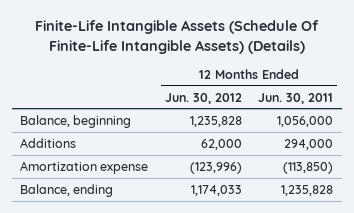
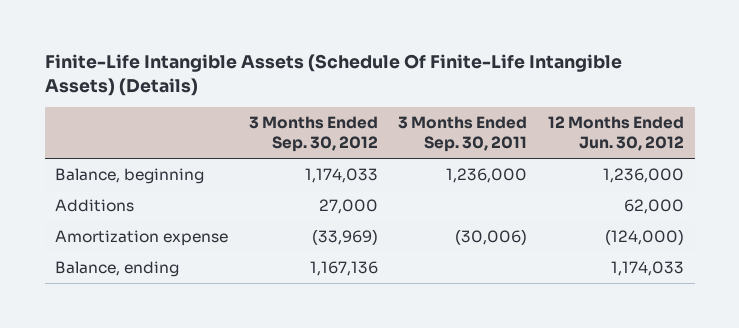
[258,92,334,104] Jun. 30, 2011 -> none
none -> [248,116,378,153] 3 Months Ended Sep. 30, 2012
none -> [398,116,528,153] 3 Months Ended Sep. 30, 2011
[189,115,242,127] 1,235,828 -> [603,168,685,184] 1,236,000
[189,161,242,174] (123,996) -> [605,229,685,246] (124,000)

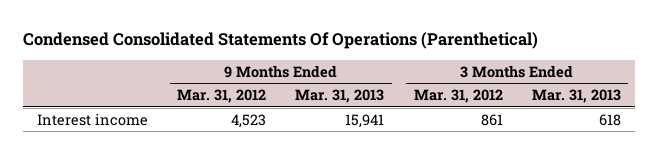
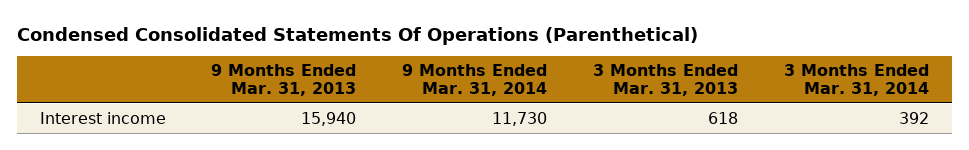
[177,89,267,104] Mar. 31, 2012 -> none
[413,89,503,104] Mar. 31, 2012 -> none
none -> [402,64,548,97] 9 Months Ended Mar. 31, 2014
none -> [784,64,930,97] 3 Months Ended Mar. 31, 2014
[345,113,385,128] 15,941 -> [301,112,357,127] 15,940

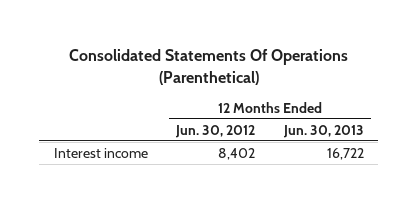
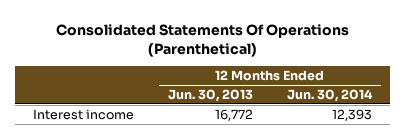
[175,124,256,138] Jun. 30, 2012 -> none
none -> [287,89,374,103] Jun. 30, 2014
[326,147,364,160] 16,722 -> [215,108,254,121] 16,772

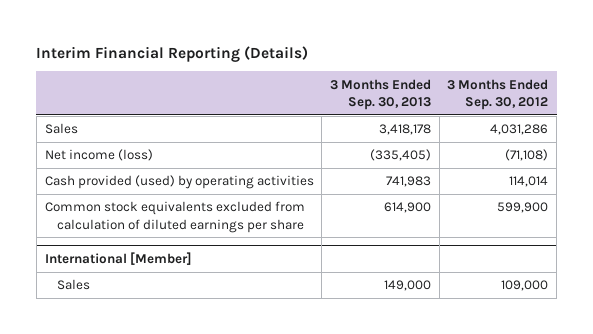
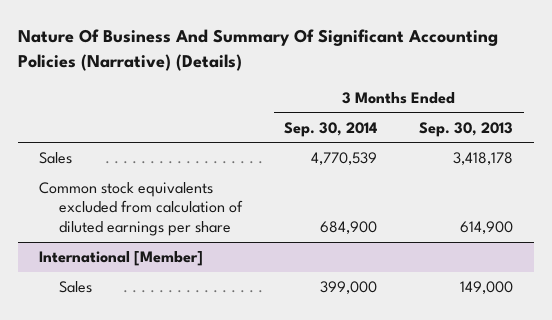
[36,45,309,62] Interim Financial Reporting (Details) -> [17,29,498,71] Nature Of Business And Summary Of Significant Accounting Policies (Narrative) (Details)
[447,78,549,110] 3 Months Ended Sep. 30, 2012 -> none
none -> [284,121,378,137] Sep. 30, 2014
[44,149,153,162] Net income (loss) -> none
[44,175,314,190] Cash provided (used) by operating activities -> none

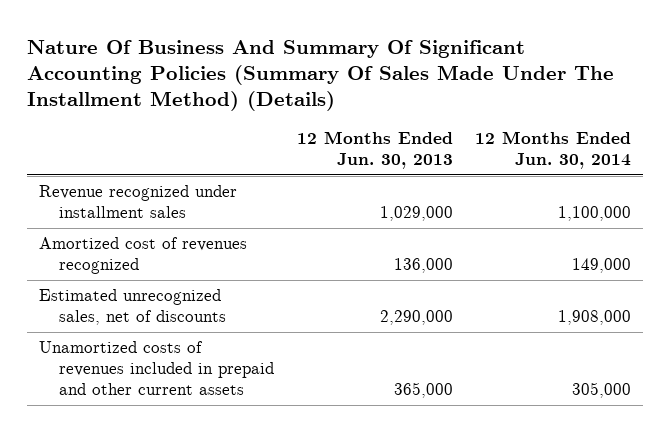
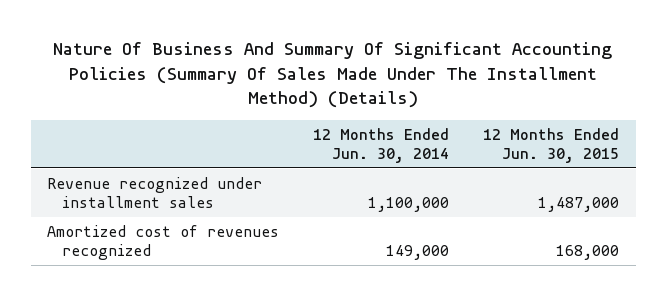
[296,131,453,170] 12 Months Ended Jun. 30, 2013 -> none
none -> [483,127,620,164] 12 Months Ended Jun. 30, 2015
[38,289,227,326] Estimated unrecognized sales, net of discounts -> none
[38,341,275,395] Unamortized costs of revenues included in prepaid and other current assets -> none

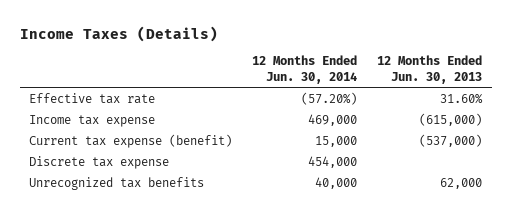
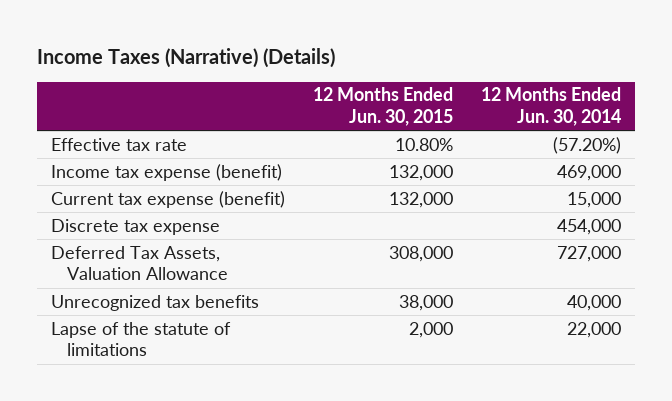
[19,25,218,42] Income Taxes (Details) -> [37,48,336,69] Income Taxes (Narrative) (Details)
[376,55,482,85] 12 Months Ended Jun. 30, 2013 -> none
none -> [312,87,453,126] 12 Months Ended Jun. 30, 2015
[29,114,156,127] Income tax expense -> [51,163,283,181] Income tax expense (benefit)
none -> [51,245,229,281] Deferred Tax Assets, Valuation Allowance
none -> [51,321,232,357] Lapse of the statute of limitations

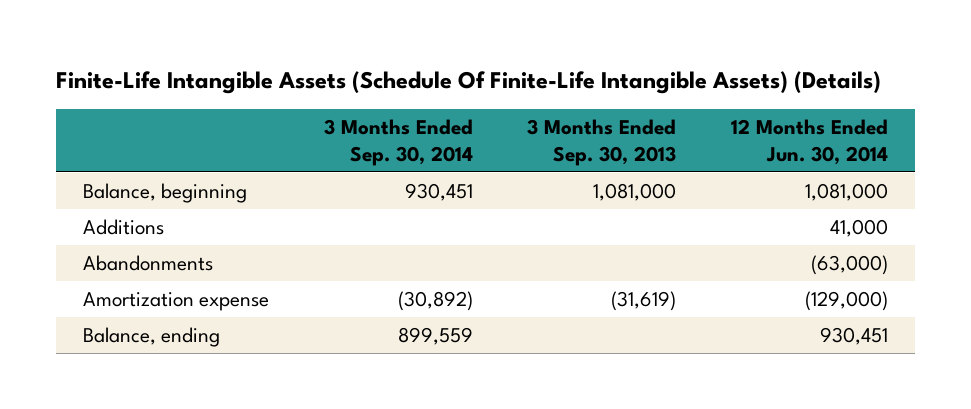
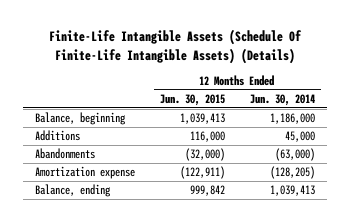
[323,119,473,166] 3 Months Ended Sep. 30, 2014 -> none
[527,119,677,166] 3 Months Ended Sep. 30, 2013 -> none
none -> [159,93,225,106] Jun. 30, 2015
[804,182,888,201] 1,081,000 -> [269,113,315,125] 1,186,000
[829,218,888,237] 41,000 -> [284,131,315,143] 45,000
[804,290,888,311] (129,000) -> [269,166,315,180] (128,205)
[819,326,888,345] 930,451 -> [269,185,315,197] 1,039,413

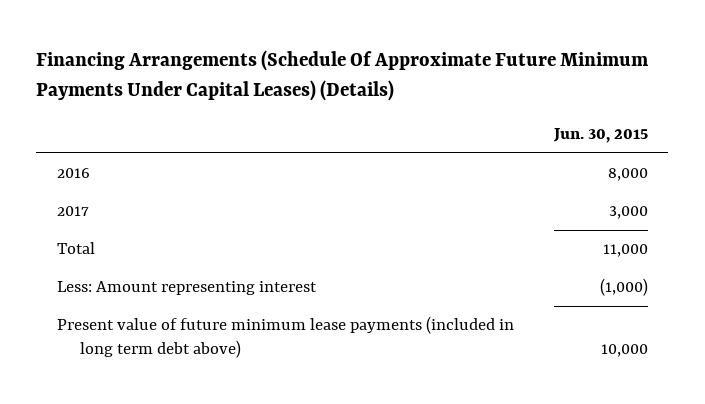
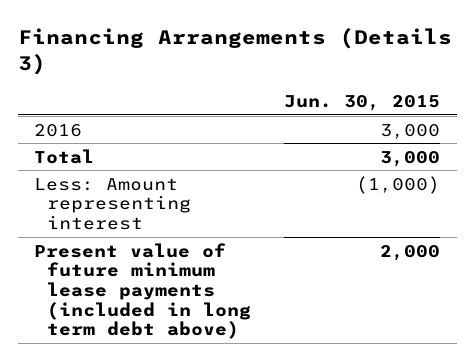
[36,50,650,101] Financing Arrangements (Schedule Of Approximate Future Minimum Payments Under Capital Leases) (Details) -> [17,28,452,76] Financing Arrangements (Details 3)
[56,206,89,217] 2017 -> none
[608,168,649,182] 8,000 -> [380,123,441,139] 3,000
[603,244,649,258] 11,000 -> [380,150,441,167] 3,000
[601,344,649,358] 10,000 -> [380,244,441,261] 2,000

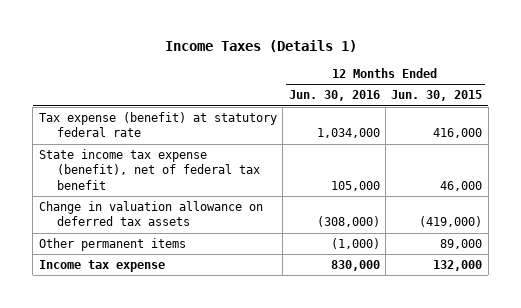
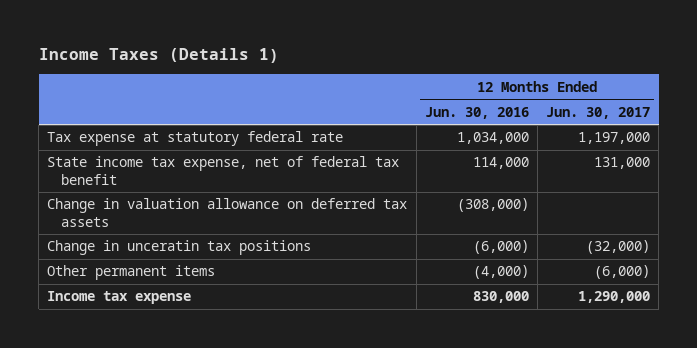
[391,90,483,102] Jun. 30, 2015 -> none
none -> [546,106,651,119] Jun. 30, 2017
[38,112,277,138] Tax expense (benefit) at statutory federal rate -> [47,131,344,147] Tax expense at statutory federal rate
[38,149,261,190] State income tax expense (benefit), net of federal tax benefit -> [47,156,400,185] State income tax expense, net of federal tax benefit
[330,180,380,191] 105,000 -> [472,157,529,170] 114,000
none -> [47,240,312,256] Change in unceratin tax positions
[330,238,380,250] (1,000) -> [472,265,529,280] (4,000)

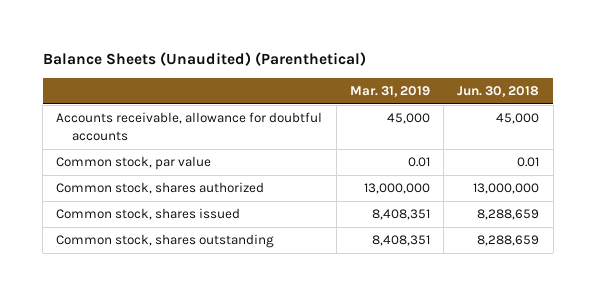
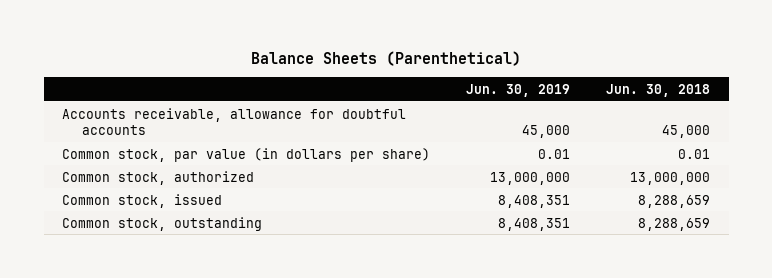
[42,51,366,66] Balance Sheets (Unaudited) (Parenthetical) -> [251,51,522,67] Balance Sheets (Parenthetical)
[349,86,430,98] Mar. 31, 2019 -> none
none -> [466,83,571,97] Jun. 30, 2019
[56,156,212,171] Common stock, par value -> [61,147,430,162] Common stock, par value (in dollars per share)
[56,182,265,195] Common stock, shares authorized -> [61,170,254,185] Common stock, authorized
[56,208,241,221] Common stock, shares issued -> [61,193,222,208] Common stock, issued
[56,234,275,249] Common stock, shares outstanding -> [61,216,262,231] Common stock, outstanding

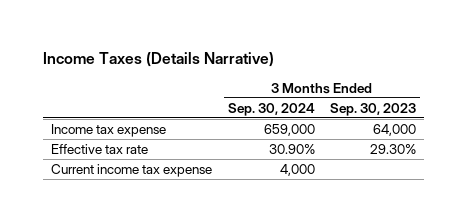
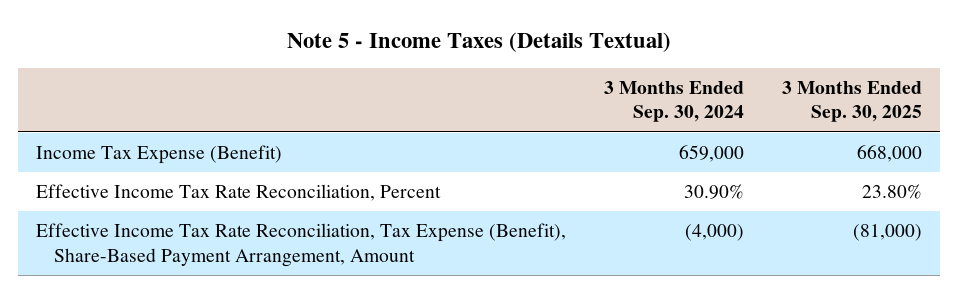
[43,52,275,68] Income Taxes (Details Narrative) -> [287,32,672,53] Note 5 - Income Taxes (Details Textual)
[330,102,417,116] Sep. 30, 2023 -> none
none -> [781,80,922,123] 3 Months Ended Sep. 30, 2025
[50,163,212,177] Current income tax expense -> none
[50,123,166,137] Income tax expense -> [36,145,283,165] Income Tax Expense (Benefit)
[50,143,148,154] Effective tax rate -> [36,184,442,202] Effective Income Tax Rate Reconciliation, Percent
none -> [36,223,567,267] Effective Income Tax Rate Reconciliation, Tax Expense (Benefit), Share-Based Payment Arrangement, Amount

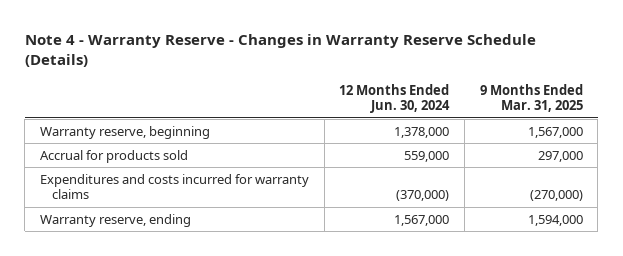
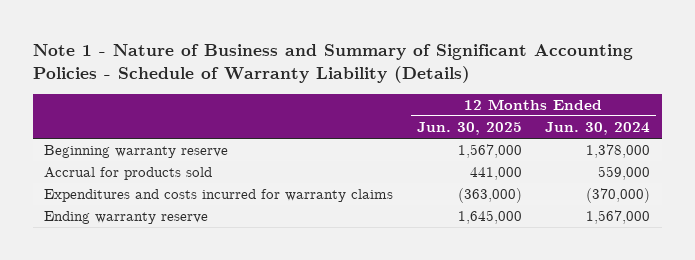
[24,34,536,68] Note 4 - Warranty Reserve - Changes in Warranty Reserve Schedule (Details) -> [32,43,633,84] Note 1 - Nature of Business and Summary of Significant Accounting Policies - Schedule of Warranty Liability (Details)
[479,83,583,113] 9 Months Ended Mar. 31, 2025 -> none
none -> [416,122,522,136] Jun. 30, 2025
[40,125,211,139] Warranty reserve, beginning -> [44,145,229,159] Beginning warranty reserve
[40,213,192,227] Warranty reserve, ending -> [44,211,209,225] Ending warranty reserve

